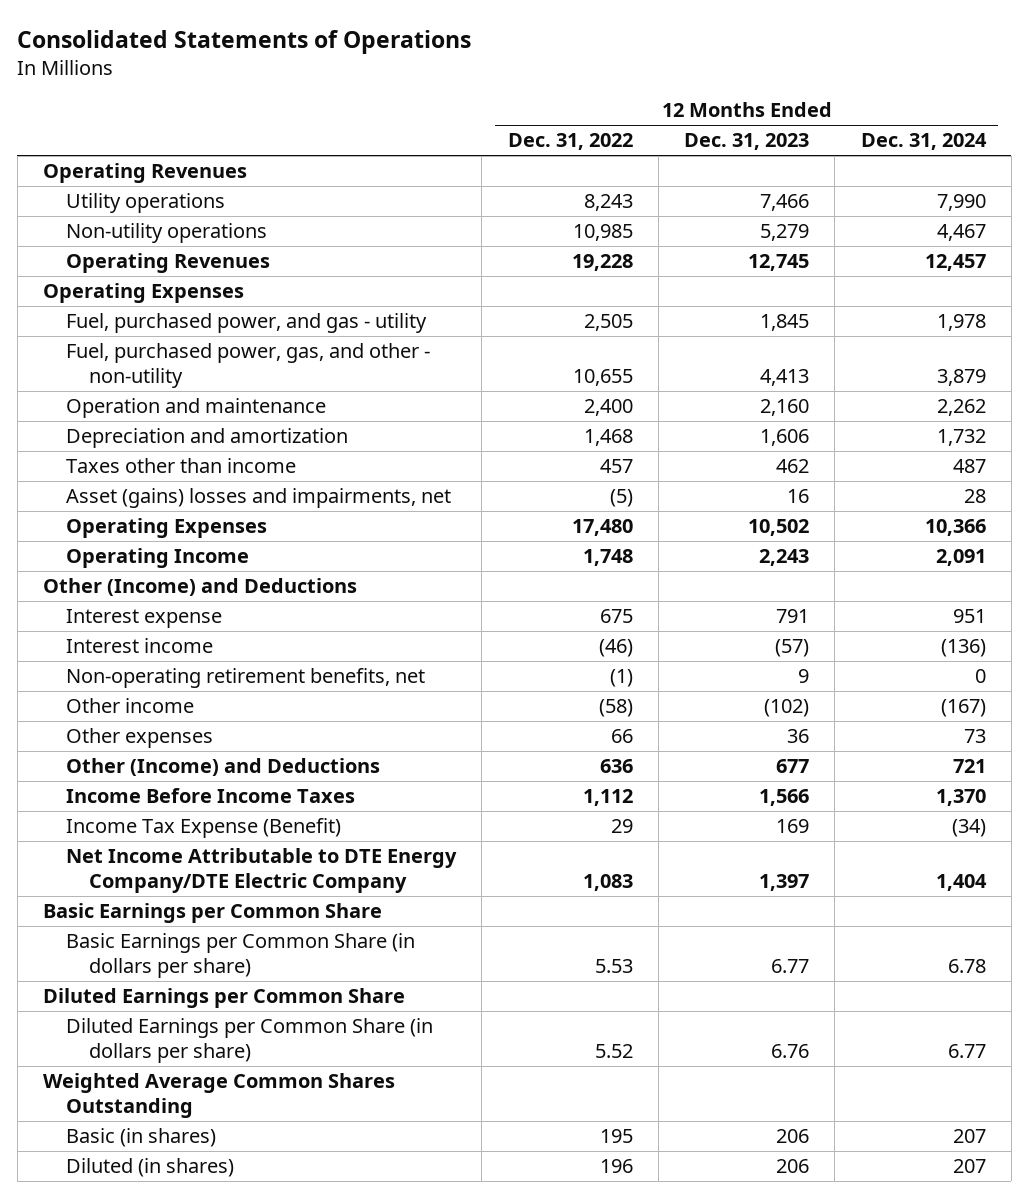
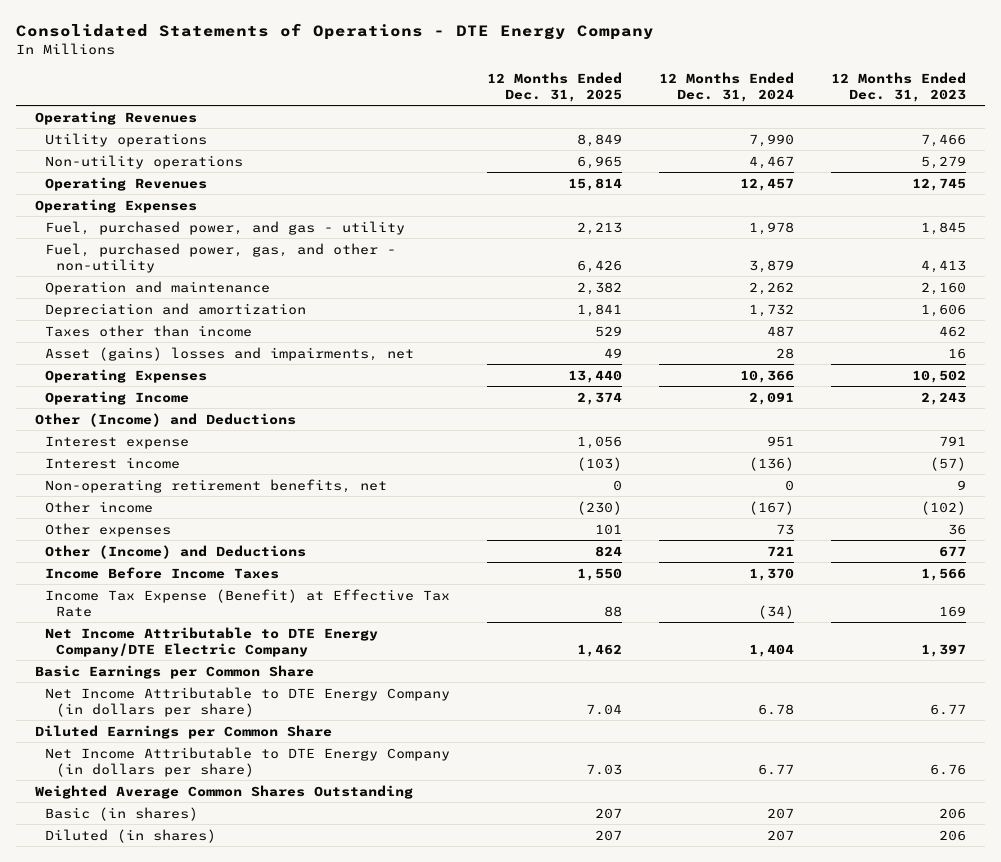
[17,30,472,55] Consolidated Statements of Operations -> [16,23,655,41] Consolidated Statements of Operations - DTE Energy Company
[507,133,633,151] Dec. 31, 2022 -> none
none -> [487,71,623,103] 12 Months Ended Dec. 31, 2025
[66,818,342,839] Income Tax Expense (Benefit) -> [45,588,451,617] Income Tax Expense (Benefit) at Effective Tax Rate
[66,933,416,978] Basic Earnings per Common Share (in dollars per share) -> [45,686,451,717] Net Income Attributable to DTE Energy Company (in dollars per share)
[66,1018,434,1063] Diluted Earnings per Common Share (in dollars per share) -> [45,746,451,777] Net Income Attributable to DTE Energy Company (in dollars per share)

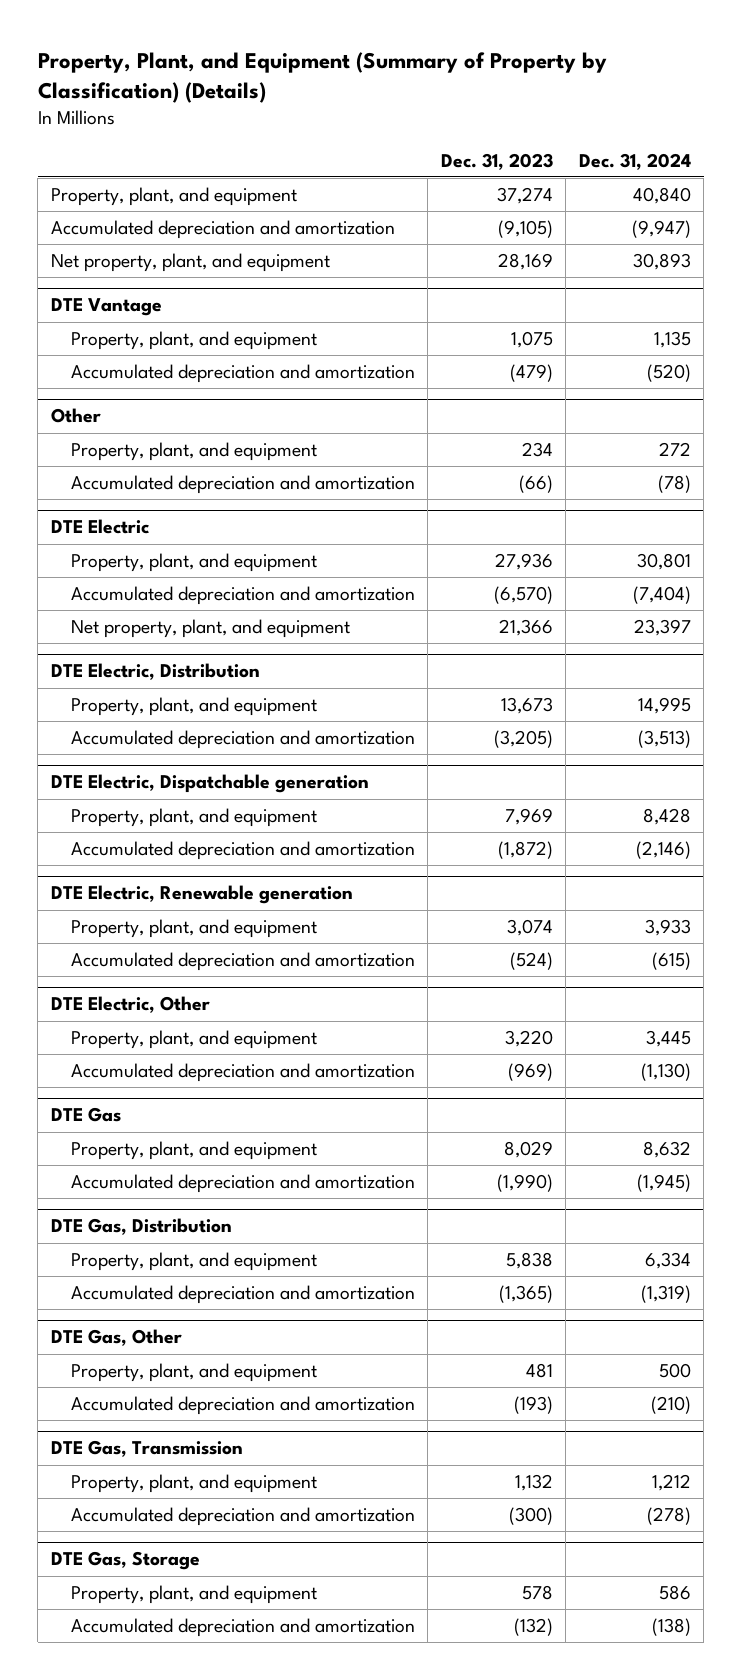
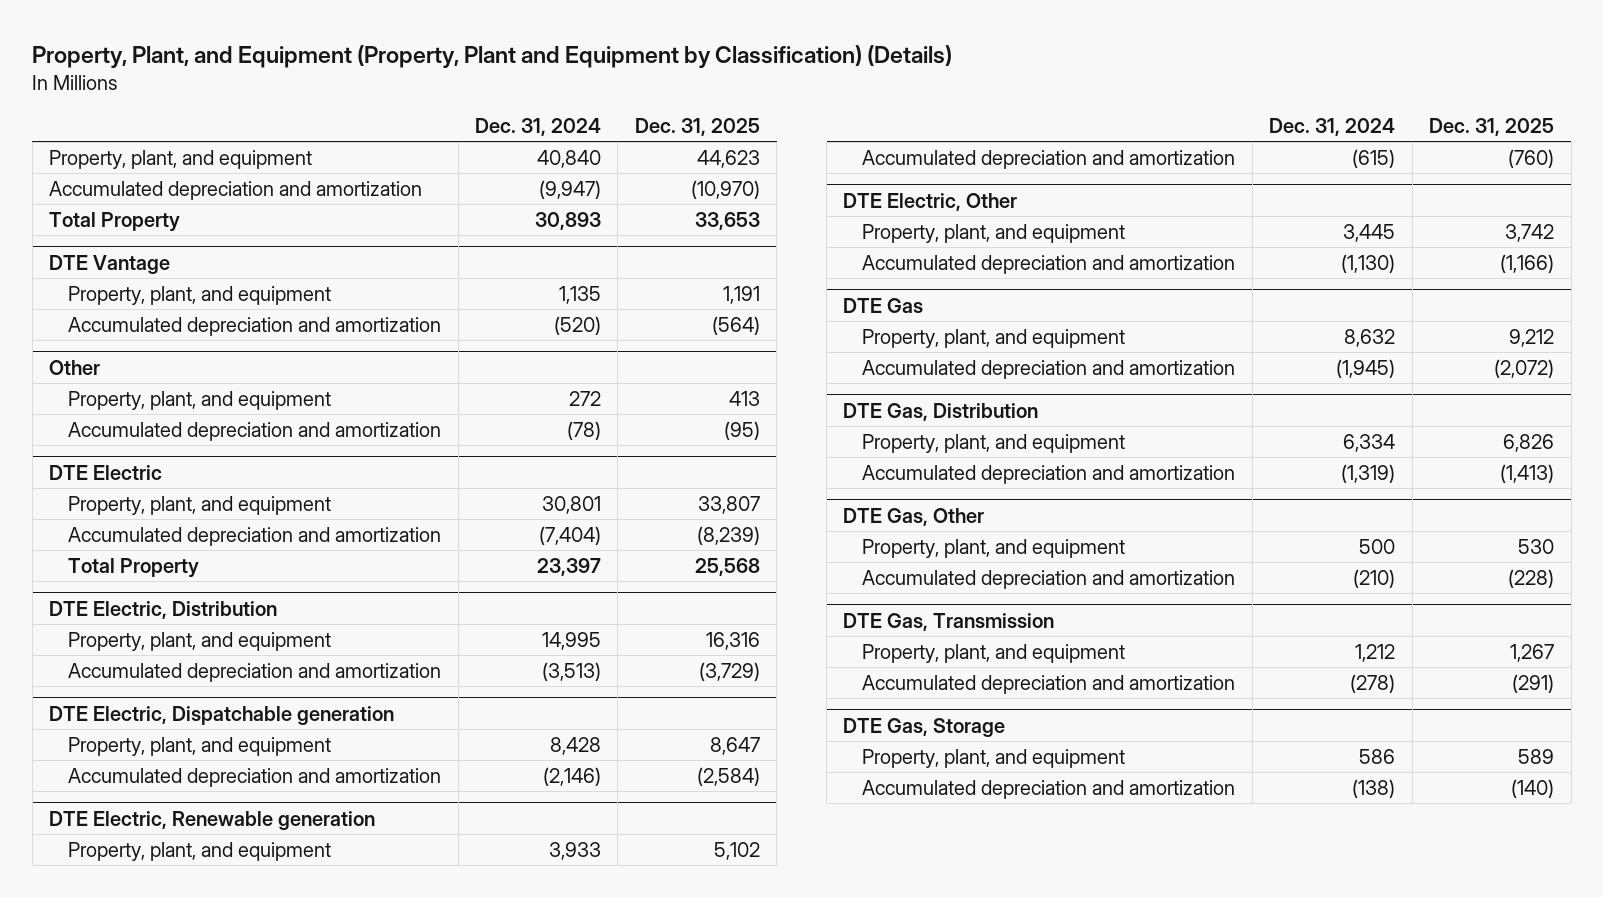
[37,51,607,104] Property, Plant, and Equipment (Summary of Property by Classification) (Details) -> [32,45,953,69] Property, Plant, and Equipment (Property, Plant and Equipment by Classification) (Details)
[440,152,553,170] Dec. 31, 2023 -> none
none -> [634,117,760,136] Dec. 31, 2025
[50,253,330,273] Net property, plant, and equipment -> [49,211,181,232] Total Property
[70,619,350,639] Net property, plant, and equipment -> [68,557,200,578] Total Property

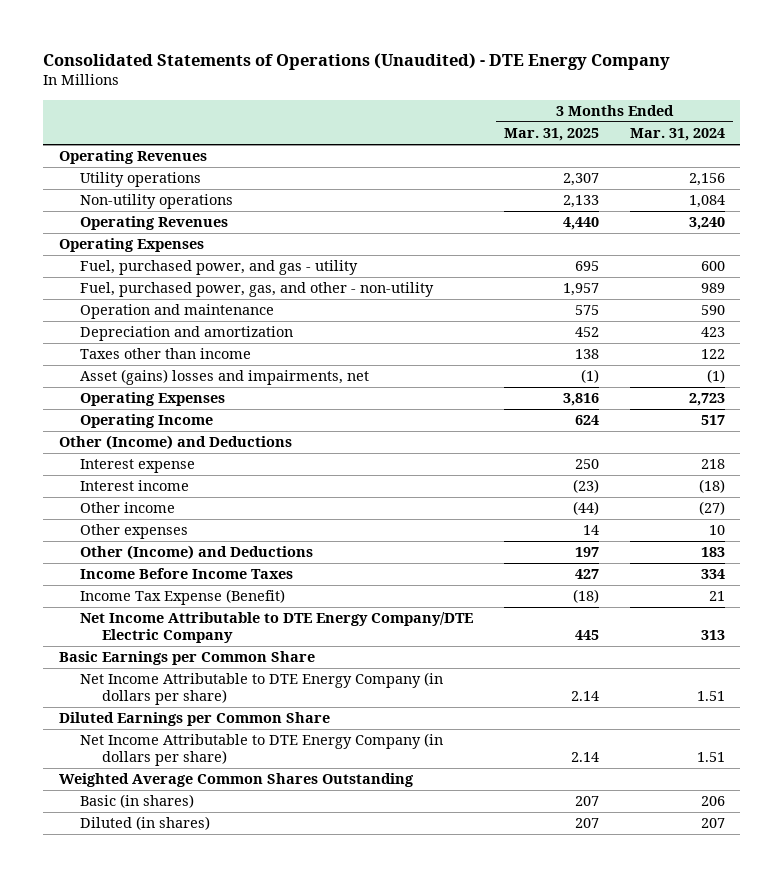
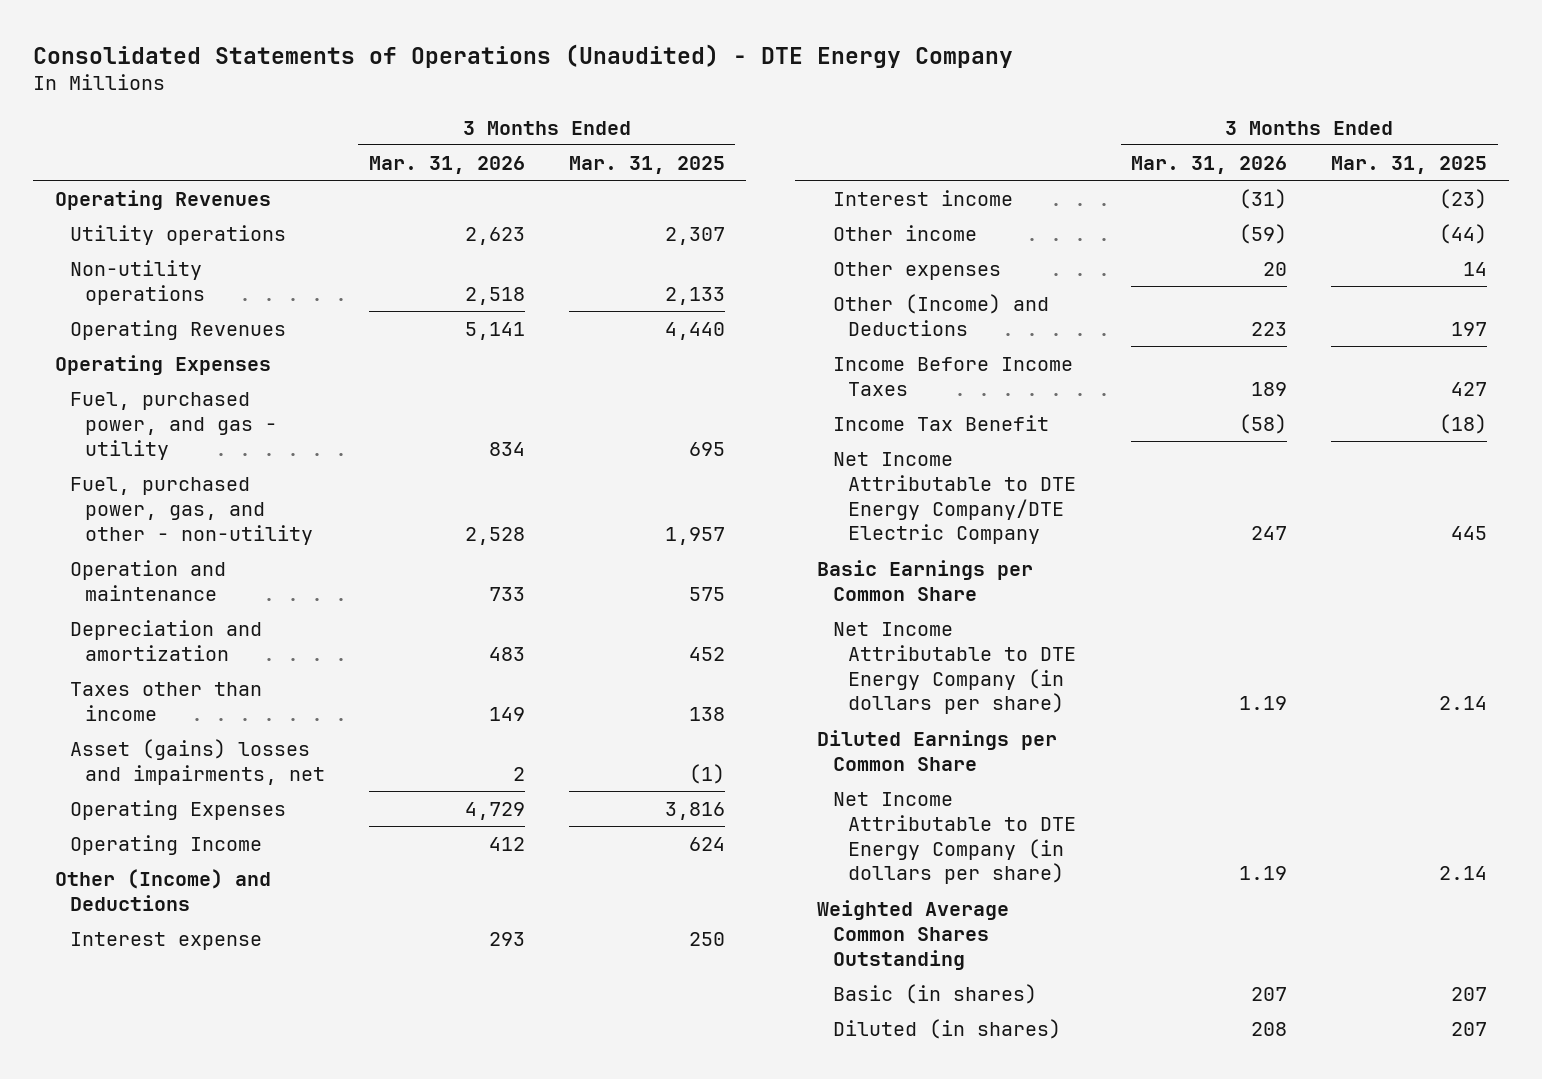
[629,128,725,142] Mar. 31, 2024 -> none
none -> [368,155,525,174] Mar. 31, 2026
[80,589,286,606] Income Tax Expense (Benefit) -> [832,414,1049,431] Income Tax Benefit

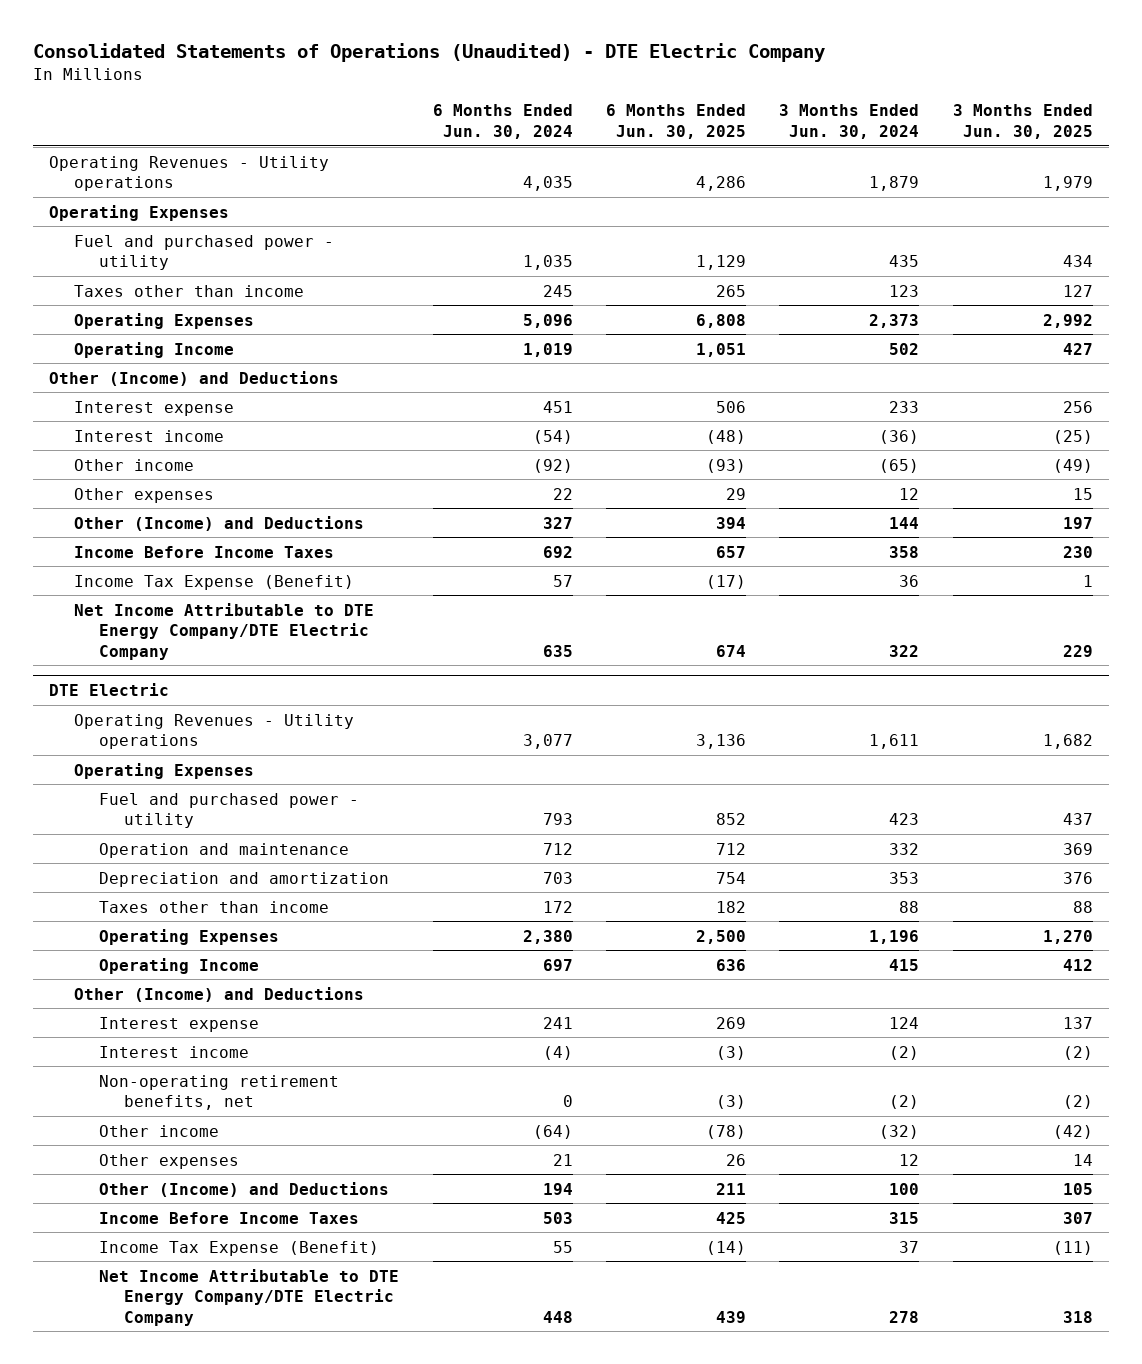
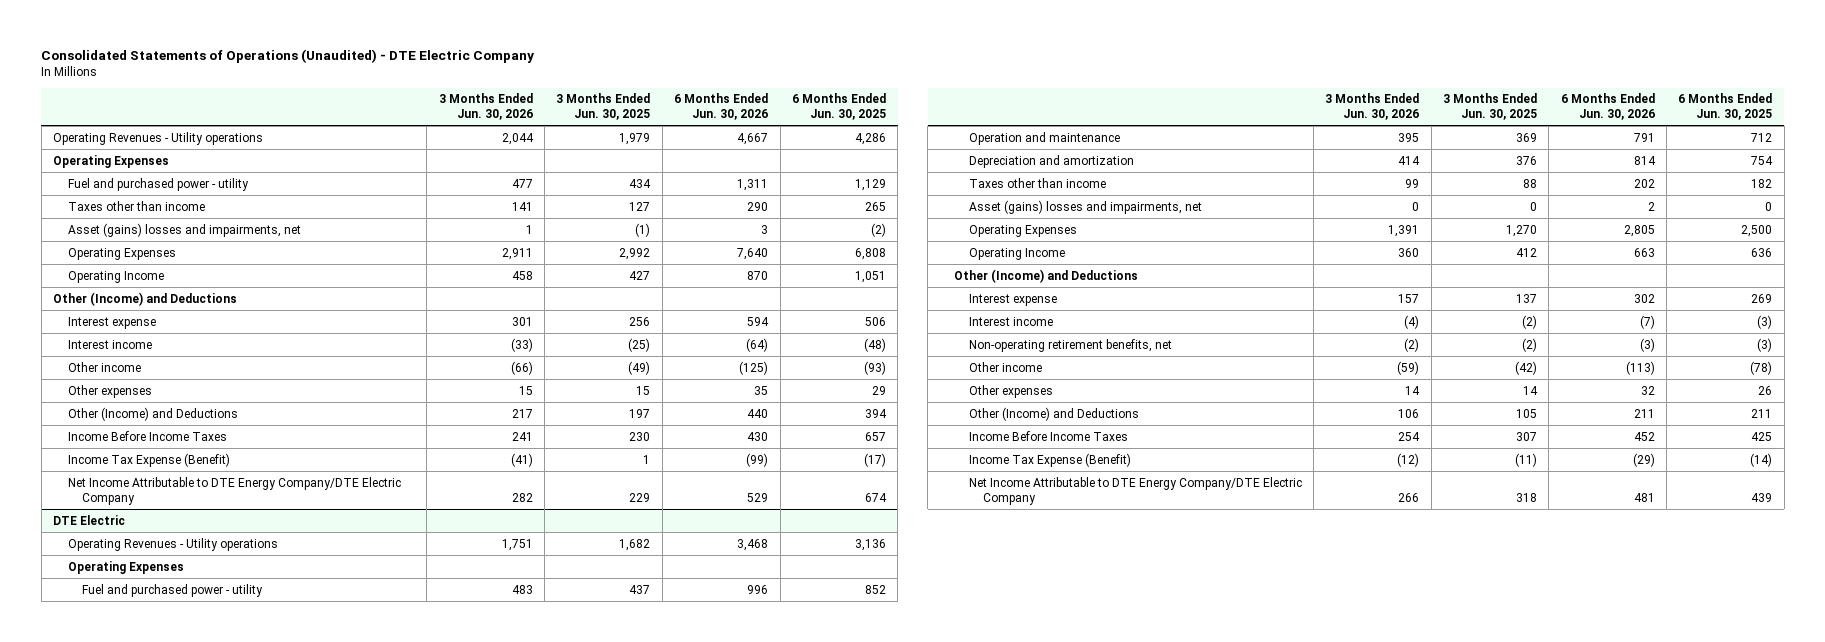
[432,104,573,139] 6 Months Ended Jun. 30, 2024 -> none
[779,104,920,139] 3 Months Ended Jun. 30, 2024 -> none
none -> [438,93,533,121] 3 Months Ended Jun. 30, 2026
none -> [674,93,769,121] 6 Months Ended Jun. 30, 2026
none -> [67,222,301,237] Asset (gains) losses and impairments, net
none -> [968,199,1202,214] Asset (gains) losses and impairments, net

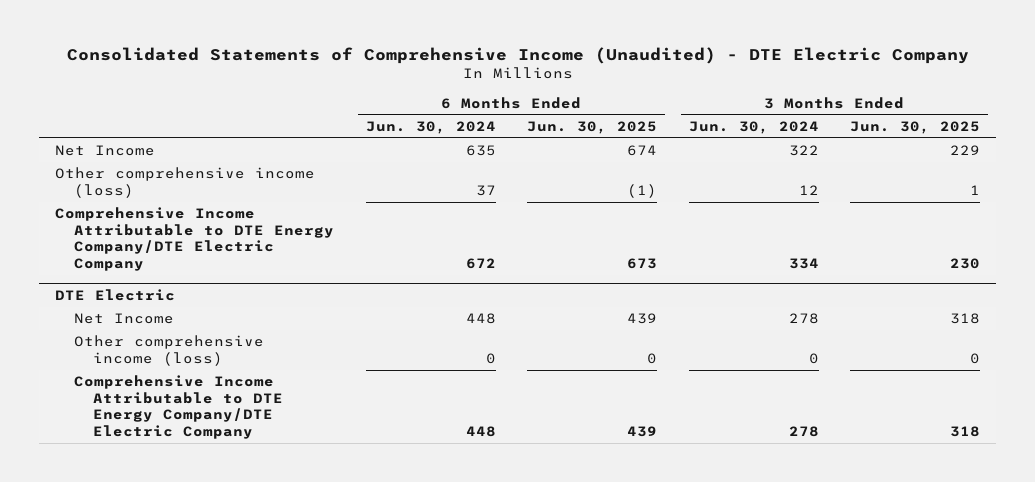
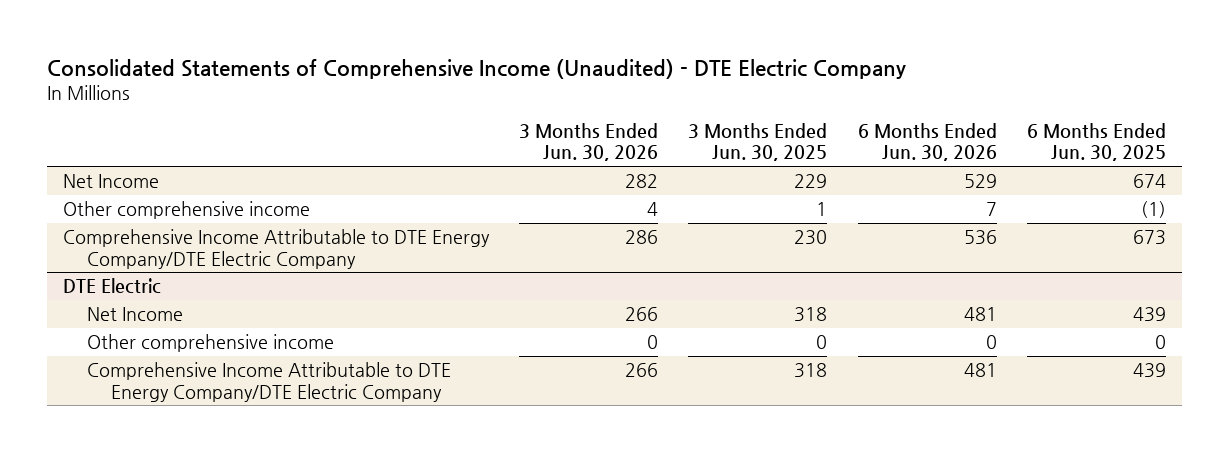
[365,120,496,134] Jun. 30, 2024 -> none
[688,120,819,134] Jun. 30, 2024 -> none
none -> [519,122,659,162] 3 Months Ended Jun. 30, 2026
none -> [857,122,997,162] 6 Months Ended Jun. 30, 2026
[55,167,316,198] Other comprehensive income (loss) -> [62,201,310,220] Other comprehensive income
[74,335,265,366] Other comprehensive income (loss) -> [86,334,334,353] Other comprehensive income

